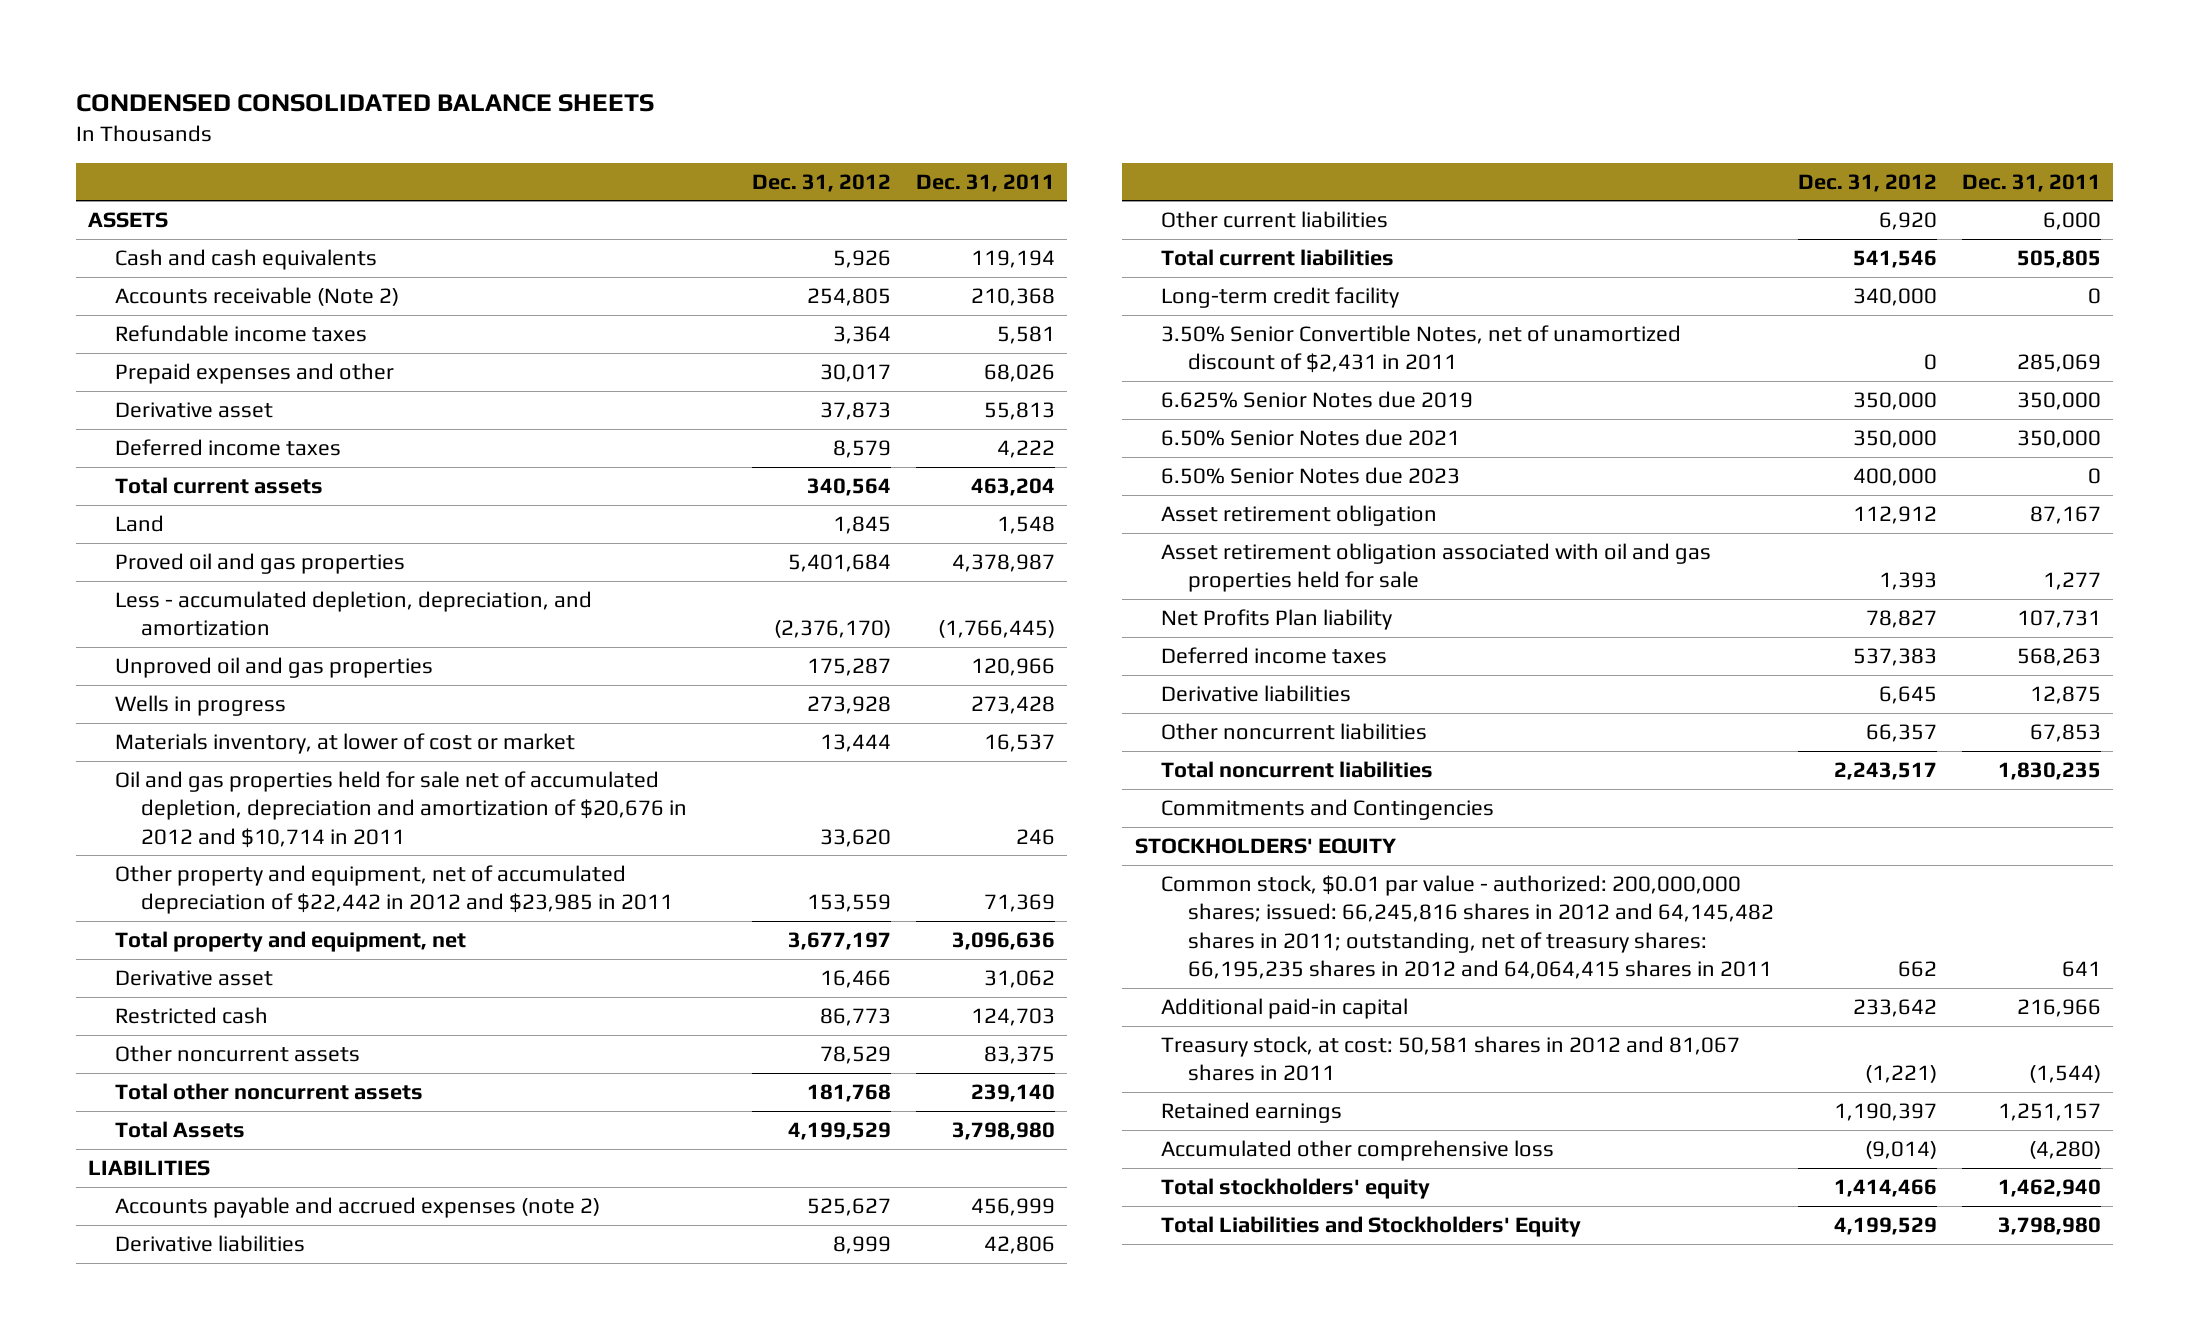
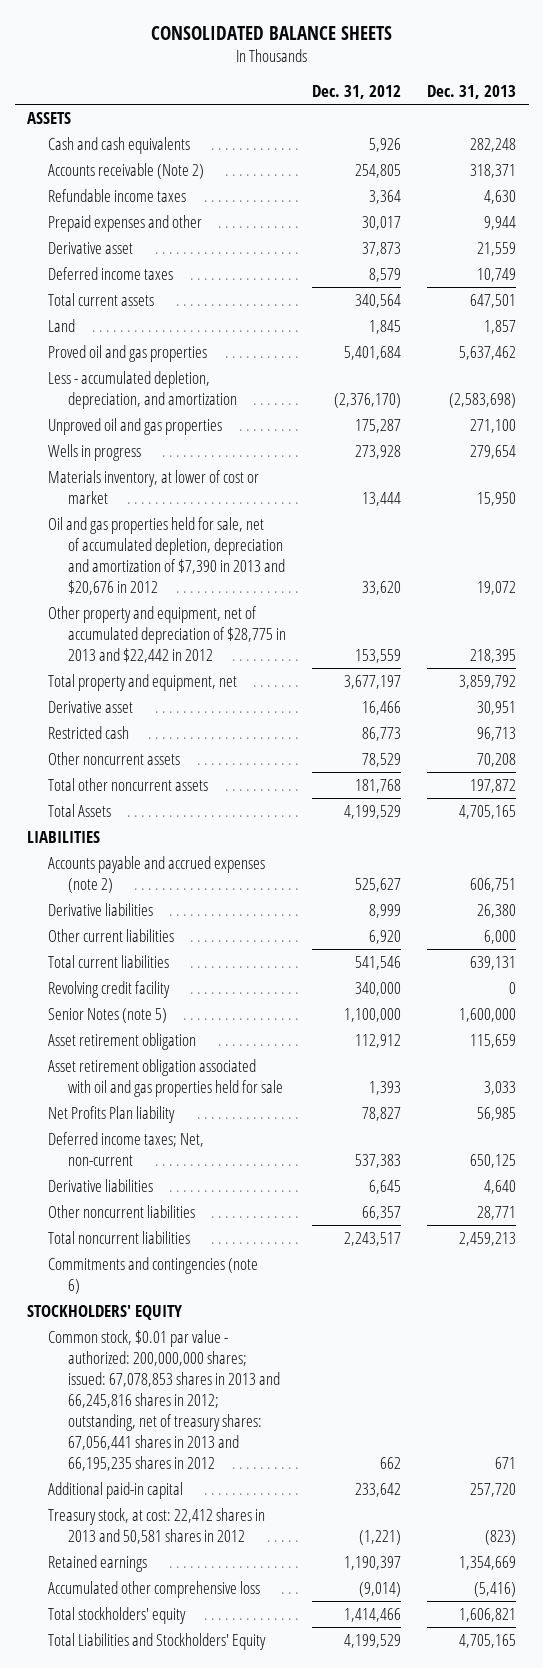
[76,93,655,112] CONDENSED CONSOLIDATED BALANCE SHEETS -> [150,25,392,40] CONSOLIDATED BALANCE SHEETS
[915,173,1055,192] Dec. 31, 2011 -> none
none -> [426,85,516,100] Dec. 31, 2013
[114,771,688,848] Oil and gas properties held for sale net of accumulated depletion, depreciation and amortization of $20,676 in 2012 and $10,714 in 2011 -> [47,516,286,595] Oil and gas properties held for sale, net of accumulated depletion, depreciation and amortization of $7,390 in 2013 and $20,676 in 2012
[114,865,674,915] Other property and equipment, net of accumulated depreciation of $22,442 in 2012 and $23,985 in 2011 -> [47,605,287,663] Other property and equipment, net of accumulated depreciation of $28,775 in 2013 and $22,442 in 2012
[1161,325,1682,374] 3.50% Senior Convertible Notes, net of unamortized discount of $2,431 in 2011 -> none
[1161,391,1474,409] 6.625% Senior Notes due 2019 -> none
[1161,429,1461,447] 6.50% Senior Notes due 2021 -> none
[1161,467,1461,485] 6.50% Senior Notes due 2023 -> none
[1161,287,1400,309] Long-term credit facility -> [47,980,170,998] Revolving credit facility
none -> [47,1007,167,1023] Senior Notes (note 5)
[1161,647,1388,665] Deferred income taxes -> [47,1131,204,1166] Deferred income taxes; Net, non-current
[1161,799,1495,821] Commitments and Contingencies -> [47,1256,258,1294] Commitments and contingencies (note 6)
[1161,875,1774,980] Common stock, $0.01 par value - authorized: 200,000,000 shares; issued: 66,245,816 shares in 2012 and 64,145,482 shares in 2011; outstanding, net of treasury shares: 66,195,235 shares in 2012 and 64,064,415 shares in 2011 -> [47,1329,281,1471] Common stock, $0.01 par value - authorized: 200,000,000 shares; issued: 67,078,853 shares in 2013 and 66,245,816 shares in 2012; outstanding, net of treasury shares: 67,056,441 shares in 2013 and 66,195,235 shares in 2012
[1161,1036,1741,1082] Treasury stock, at cost: 50,581 shares in 2012 and 81,067 shares in 2011 -> [47,1507,265,1544] Treasury stock, at cost: 22,412 shares in 2013 and 50,581 shares in 2012

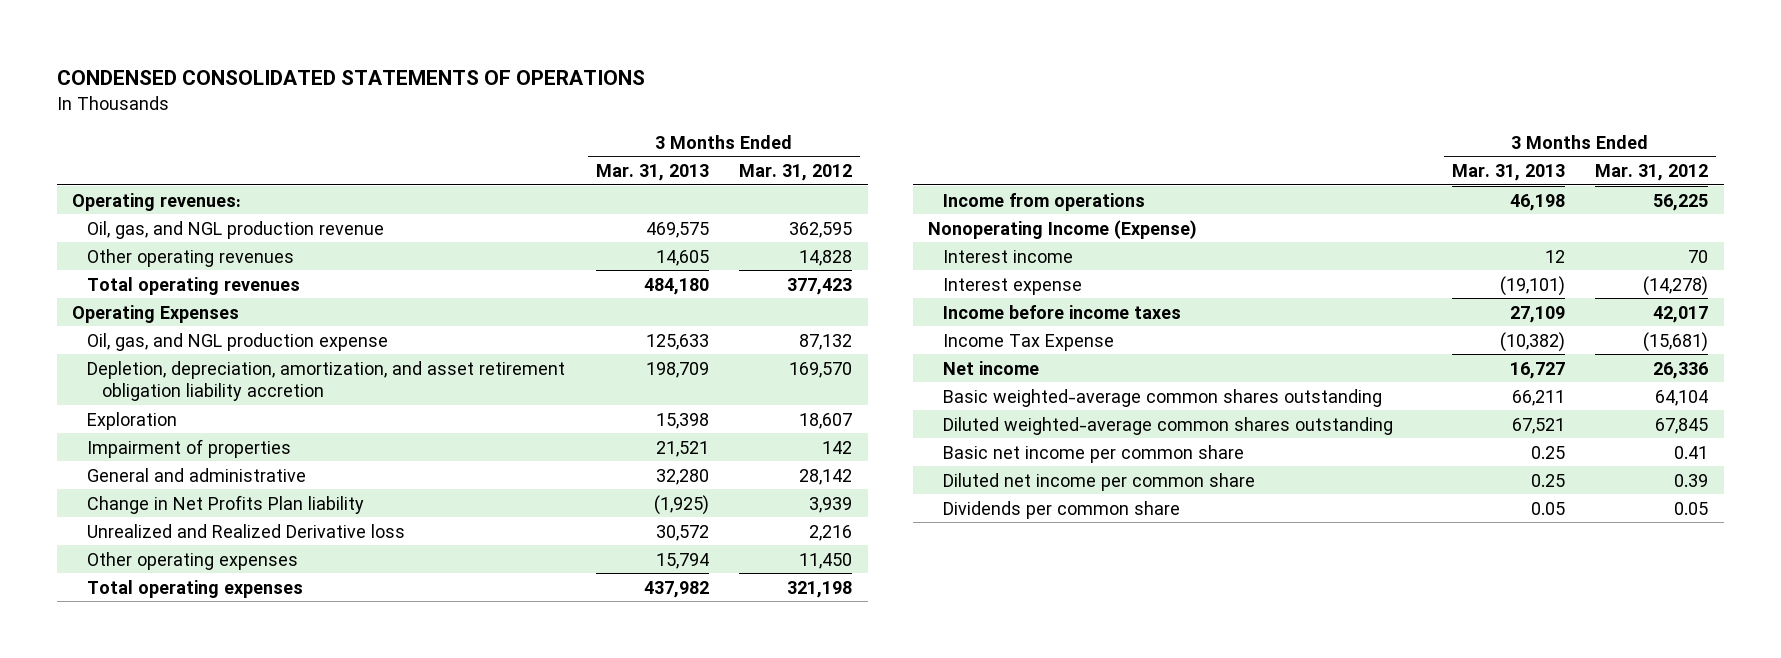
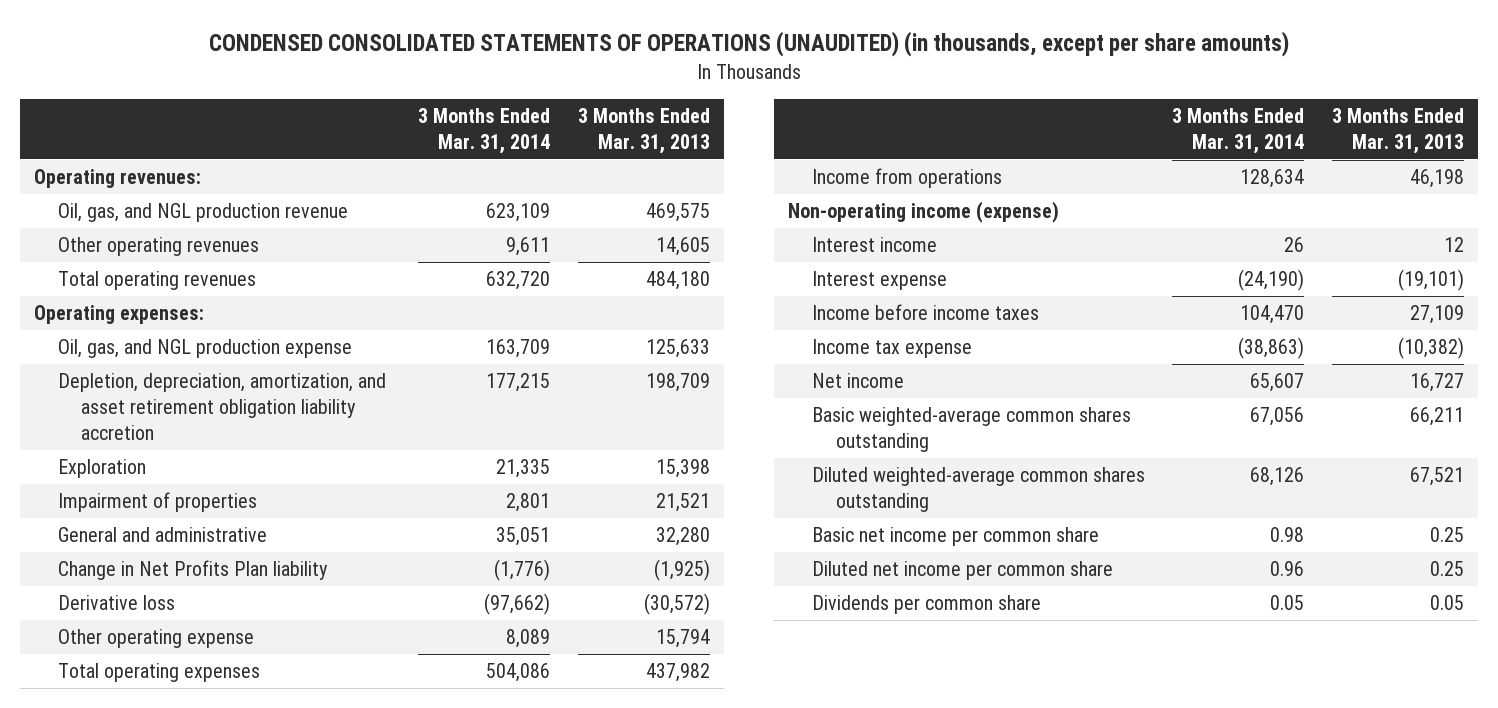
[57,70,646,86] CONDENSED CONSOLIDATED STATEMENTS OF OPERATIONS -> [209,31,1290,58] CONDENSED CONSOLIDATED STATEMENTS OF OPERATIONS (UNAUDITED) (in thousands, except per share amounts)
[739,164,853,182] Mar. 31, 2012 -> none
none -> [418,108,551,154] 3 Months Ended Mar. 31, 2014
[72,304,240,323] Operating Expenses -> [33,305,204,325] Operating expenses:
[87,523,406,538] Unrealized and Realized Derivative loss -> none
none -> [57,595,175,611] Derivative loss
[87,551,299,570] Other operating expenses -> [57,629,254,649] Other operating expense
[928,219,1198,239] Nonoperating Income (Expense) -> [788,201,1060,224] Non-operating income (expense)
[943,333,1115,351] Income Tax Expense -> [811,339,972,359] Income tax expense

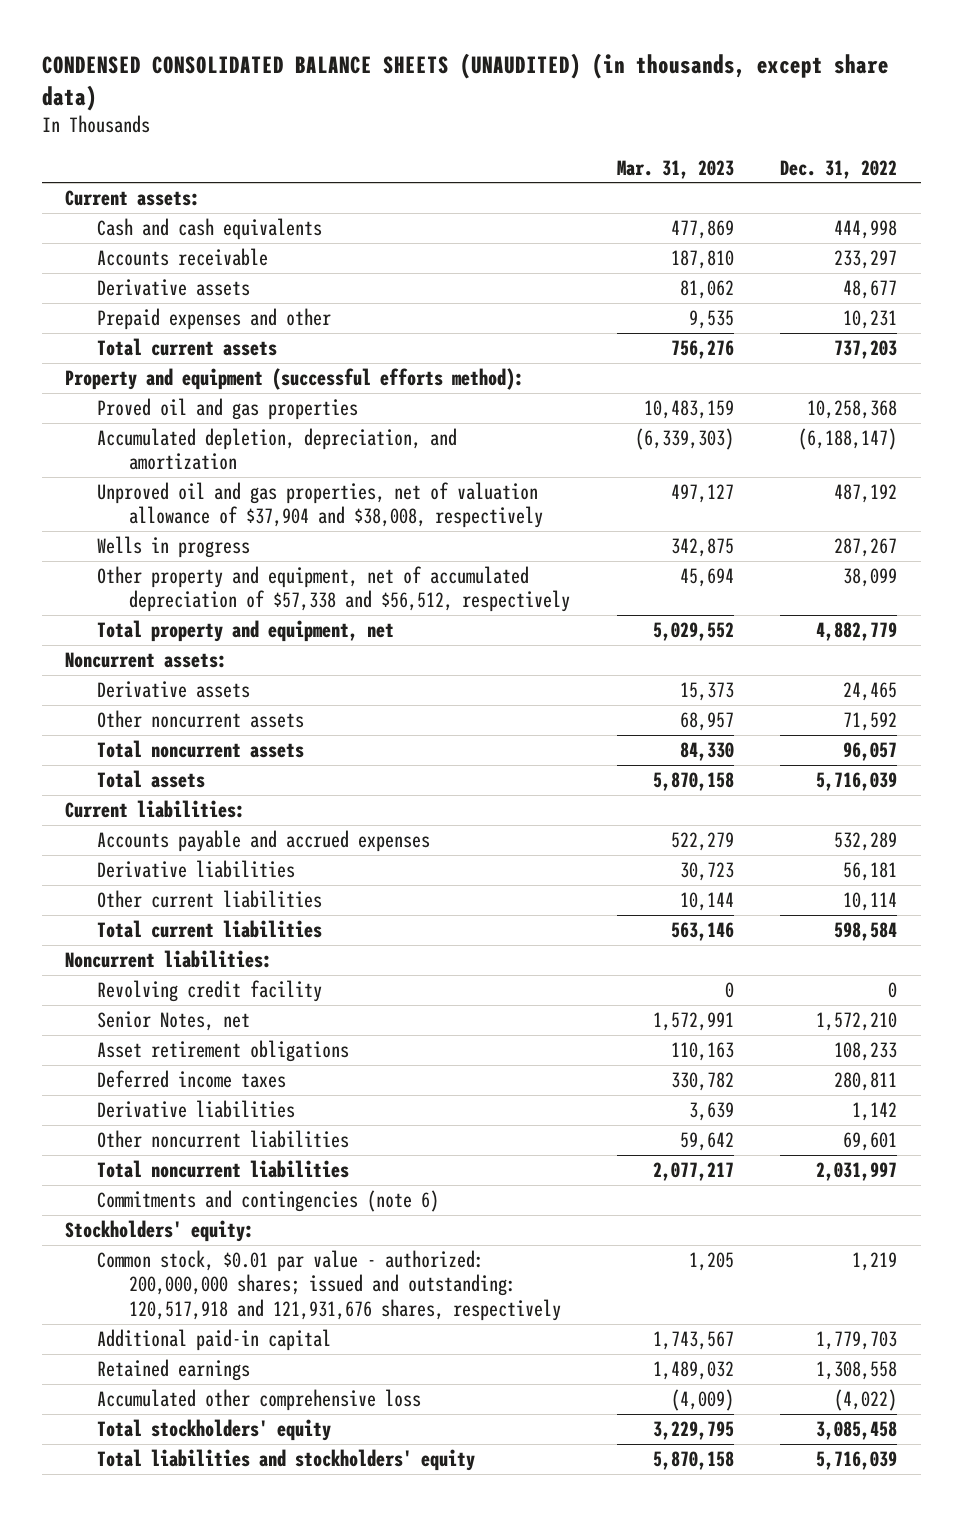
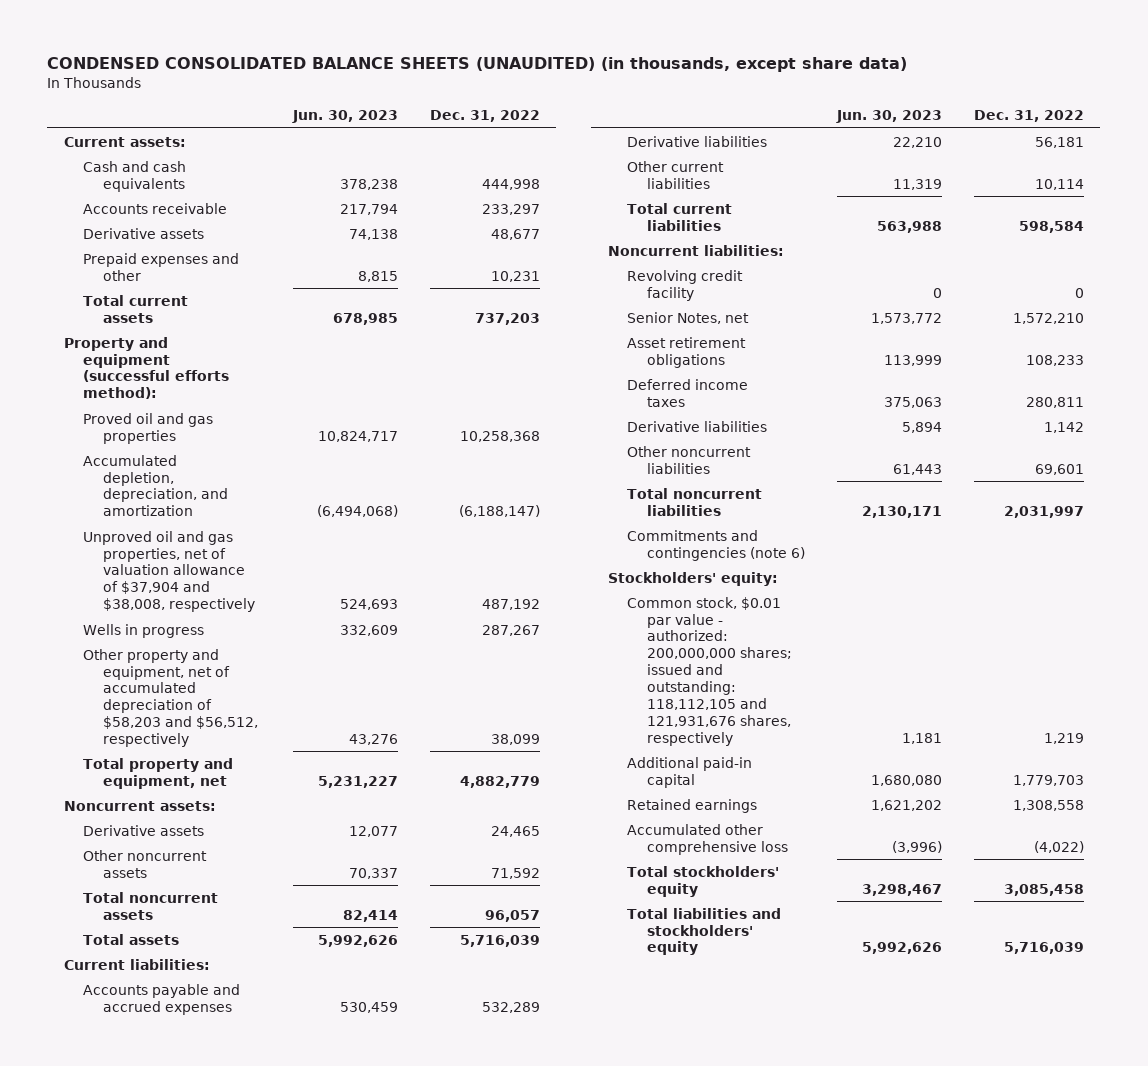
[616,159,734,179] Mar. 31, 2023 -> none
none -> [291,110,398,124] Jun. 30, 2023
[97,565,571,613] Other property and equipment, net of accumulated depreciation of $57,338 and $56,512, respectively -> [83,648,258,747] Other property and equipment, net of accumulated depreciation of $58,203 and $56,512, respectively
[97,1249,562,1321] Common stock, $0.01 par value - authorized: 200,000,000 shares; issued and outstanding: 120,517,918 and 121,931,676 shares, respectively -> [627,596,792,746] Common stock, $0.01 par value - authorized: 200,000,000 shares; issued and outstanding: 118,112,105 and 121,931,676 shares, respectively

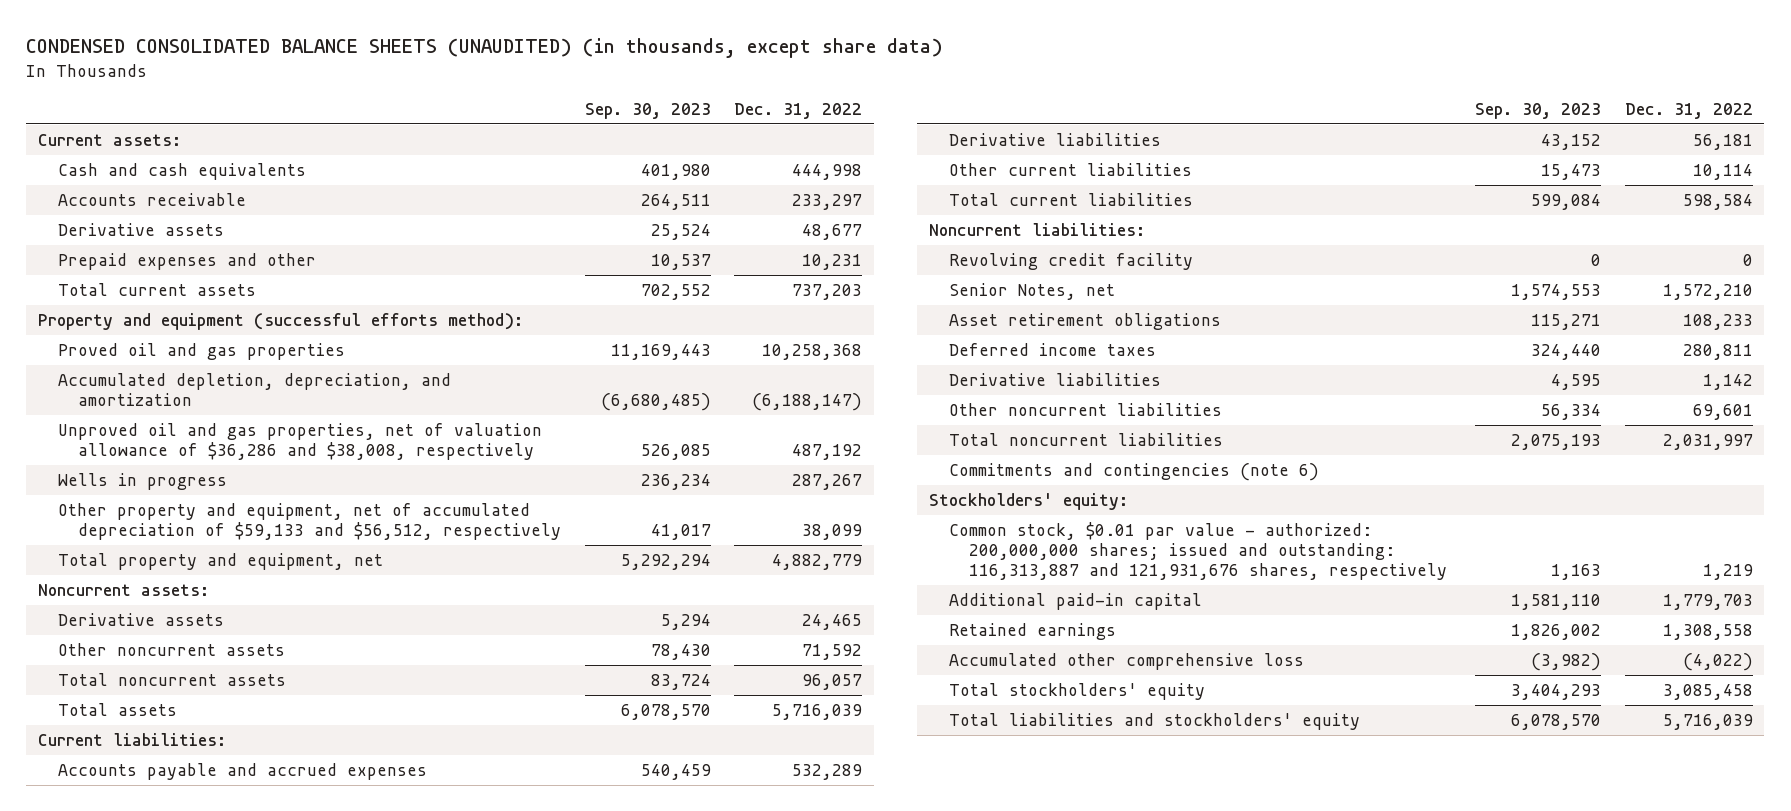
[291,110,398,124] Jun. 30, 2023 -> none
none -> [584,102,711,119] Sep. 30, 2023
[83,530,255,613] Unproved oil and gas properties, net of valuation allowance of $37,904 and $38,008, respectively -> [58,422,543,461] Unproved oil and gas properties, net of valuation allowance of $36,286 and $38,008, respectively
[83,648,258,747] Other property and equipment, net of accumulated depreciation of $58,203 and $56,512, respectively -> [58,502,561,541] Other property and equipment, net of accumulated depreciation of $59,133 and $56,512, respectively
[627,596,792,746] Common stock, $0.01 par value - authorized: 200,000,000 shares; issued and outstanding: 118,112,105 and 121,931,676 shares, respectively -> [948,521,1447,581] Common stock, $0.01 par value - authorized: 200,000,000 shares; issued and outstanding: 116,313,887 and 121,931,676 shares, respectively

